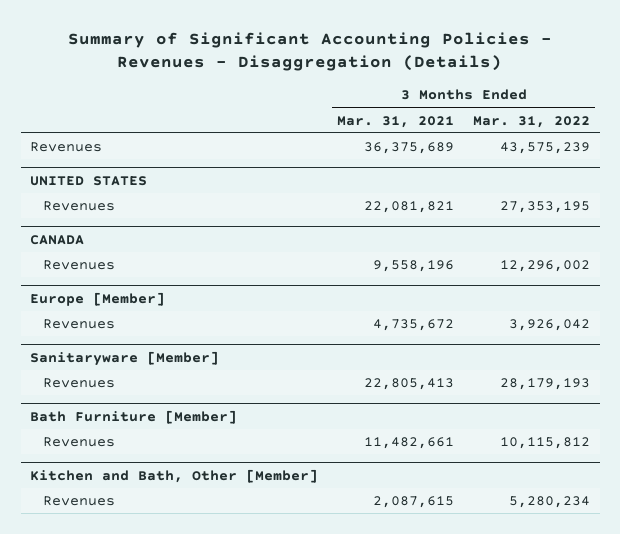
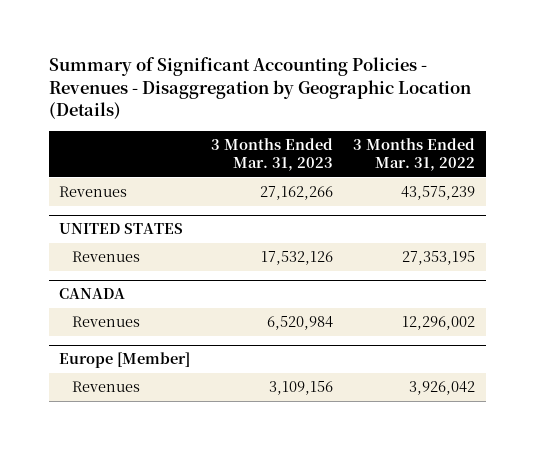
[68,31,553,72] Summary of Significant Accounting Policies - Revenues - Disaggregation (Details) -> [48,57,471,120] Summary of Significant Accounting Policies - Revenues - Disaggregation by Geographic Location (Details)
[337,115,455,128] Mar. 31, 2021 -> none
none -> [210,137,333,172] 3 Months Ended Mar. 31, 2023
[30,350,220,366] Sanitaryware [Member] -> none
[42,378,115,389] Revenues -> none
[30,409,238,424] Bath Furniture [Member] -> none
[42,437,115,448] Revenues -> none
[30,468,319,483] Kitchen and Bath, Other [Member] -> none
[42,496,115,507] Revenues -> none

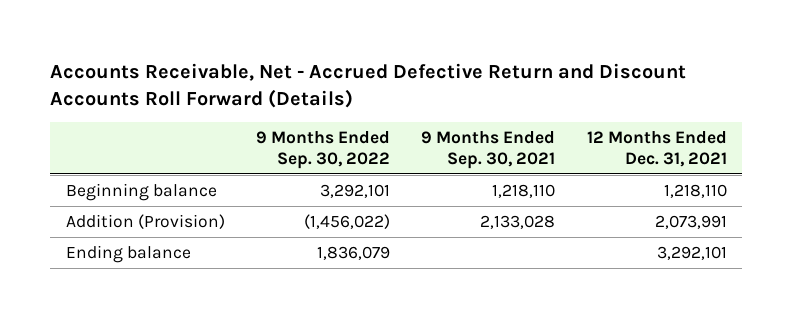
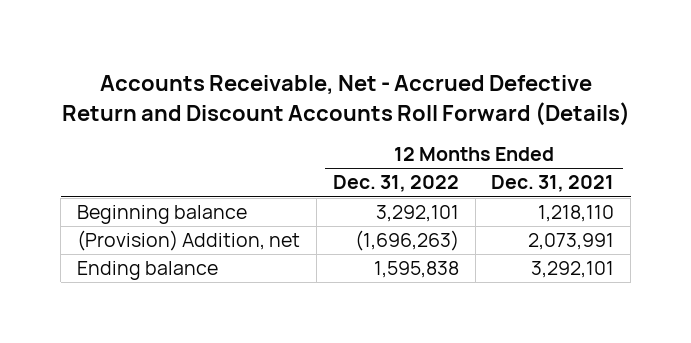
[256,131,391,169] 9 Months Ended Sep. 30, 2022 -> none
[421,131,556,169] 9 Months Ended Sep. 30, 2021 -> none
none -> [332,175,459,193] Dec. 31, 2022
[66,213,226,229] Addition (Provision) -> [77,230,301,252] (Provision) Addition, net

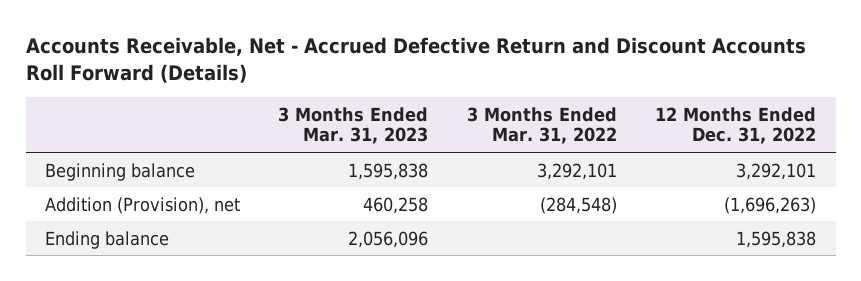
[491,175,615,193] Dec. 31, 2021 -> none
none -> [278,106,429,145] 3 Months Ended Mar. 31, 2023
none -> [466,106,617,145] 3 Months Ended Mar. 31, 2022
[77,230,301,252] (Provision) Addition, net -> [44,196,240,214] Addition (Provision), net

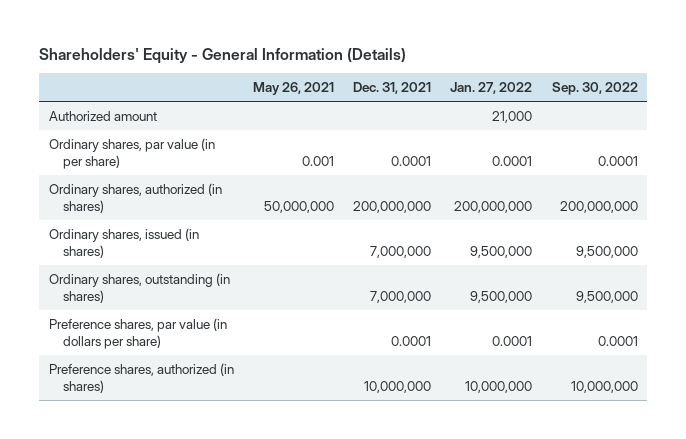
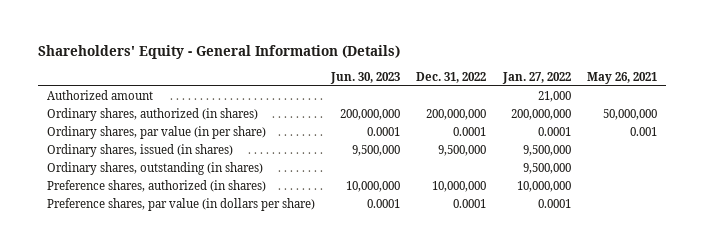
[353,82,432,95] Dec. 31, 2021 -> none
[551,82,638,96] Sep. 30, 2022 -> none
none -> [329,72,400,85] Jun. 30, 2023
none -> [416,72,487,84] Dec. 31, 2022
[48,137,215,169] Ordinary shares, par value (in per share) -> [46,126,266,140] Ordinary shares, par value (in per share)
[48,317,227,349] Preference shares, par value (in dollars per share) -> [46,198,315,212] Preference shares, par value (in dollars per share)

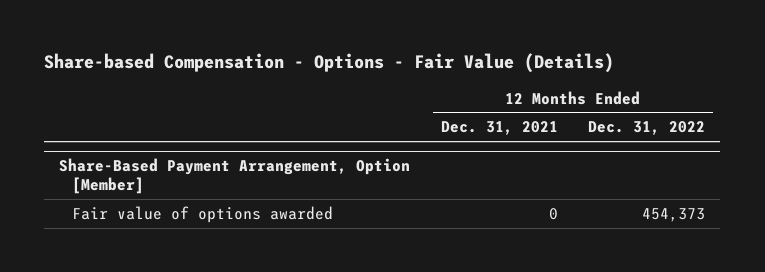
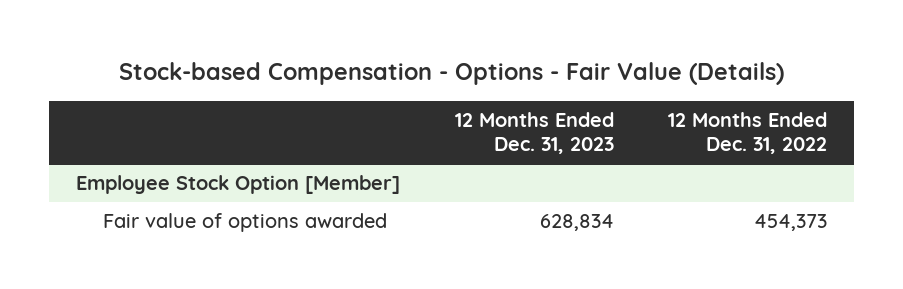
[44,53,615,74] Share-based Compensation - Options - Fair Value (Details) -> [118,62,784,86] Stock-based Compensation - Options - Fair Value (Details)
[440,121,558,136] Dec. 31, 2021 -> none
none -> [454,111,614,155] 12 Months Ended Dec. 31, 2023
[59,158,411,195] Share-Based Payment Arrangement, Option [Member] -> [76,175,401,195] Employee Stock Option [Member]

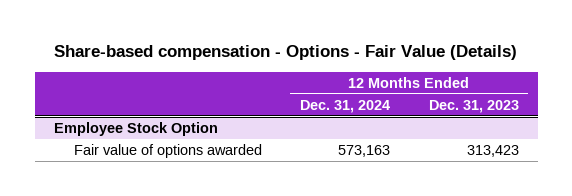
[118,62,784,86] Stock-based Compensation - Options - Fair Value (Details) -> [54,45,518,61] Share-based compensation - Options - Fair Value (Details)
[668,111,828,155] 12 Months Ended Dec. 31, 2022 -> none
none -> [300,99,391,113] Dec. 31, 2024
[76,175,401,195] Employee Stock Option [Member] -> [53,122,218,137] Employee Stock Option
[539,214,614,232] 628,834 -> [466,145,519,158] 313,423

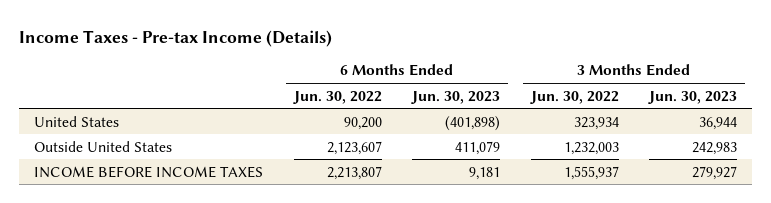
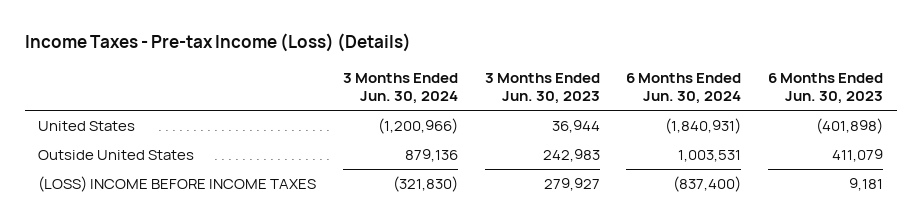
[18,29,332,47] Income Taxes - Pre-tax Income (Details) -> [24,33,411,53] Income Taxes - Pre-tax Income (Loss) (Details)
[292,90,382,104] Jun. 30, 2022 -> none
[529,90,619,104] Jun. 30, 2022 -> none
none -> [342,73,458,105] 3 Months Ended Jun. 30, 2024
none -> [626,73,742,105] 6 Months Ended Jun. 30, 2024
[34,165,264,178] INCOME BEFORE INCOME TAXES -> [38,176,317,193] (LOSS) INCOME BEFORE INCOME TAXES

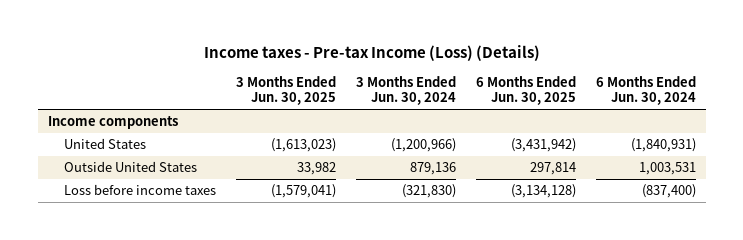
[24,33,411,53] Income Taxes - Pre-tax Income (Loss) (Details) -> [203,44,540,61] Income taxes - Pre-tax Income (Loss) (Details)
[484,73,600,105] 3 Months Ended Jun. 30, 2023 -> none
[768,73,884,105] 6 Months Ended Jun. 30, 2023 -> none
none -> [235,75,336,106] 3 Months Ended Jun. 30, 2025
none -> [475,75,576,106] 6 Months Ended Jun. 30, 2025
none -> [47,116,178,130] Income components
[38,176,317,193] (LOSS) INCOME BEFORE INCOME TAXES -> [63,184,216,196] Loss before income taxes

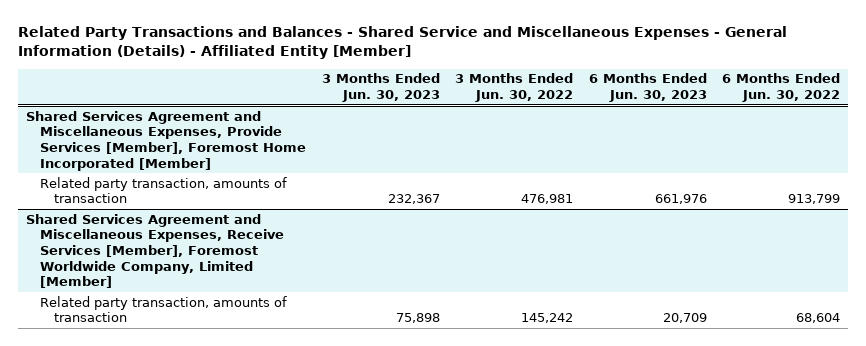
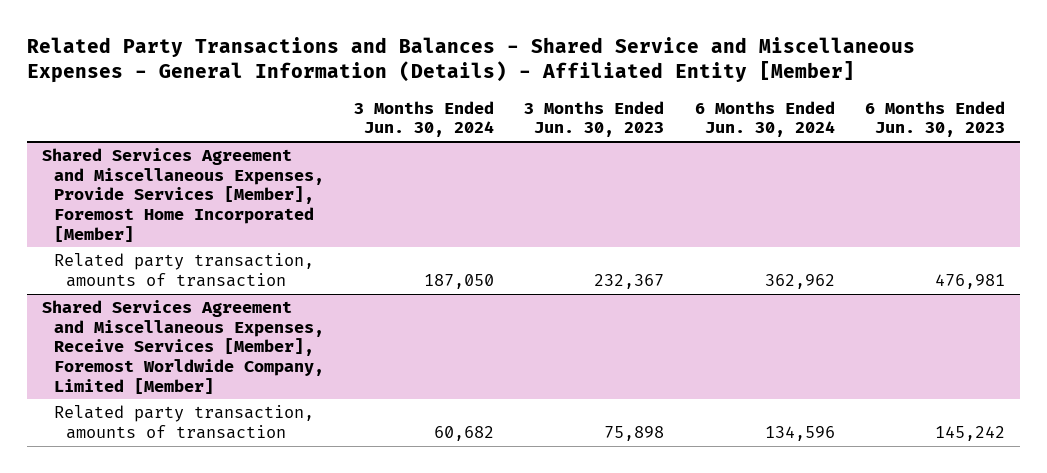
[455,73,574,103] 3 Months Ended Jun. 30, 2022 -> none
[722,73,841,103] 6 Months Ended Jun. 30, 2022 -> none
none -> [354,100,495,138] 3 Months Ended Jun. 30, 2024
none -> [694,100,835,138] 6 Months Ended Jun. 30, 2024
[654,194,707,205] 661,976 -> [934,273,1005,289] 476,981
[662,313,707,324] 20,709 -> [934,425,1005,441] 145,242

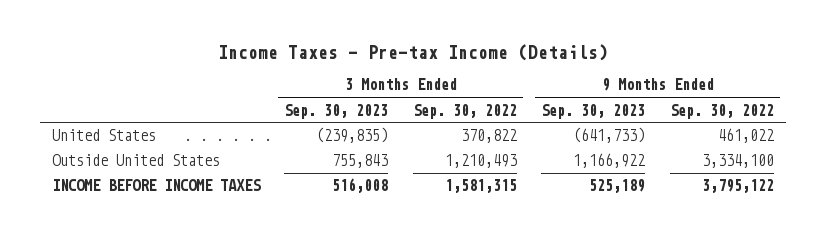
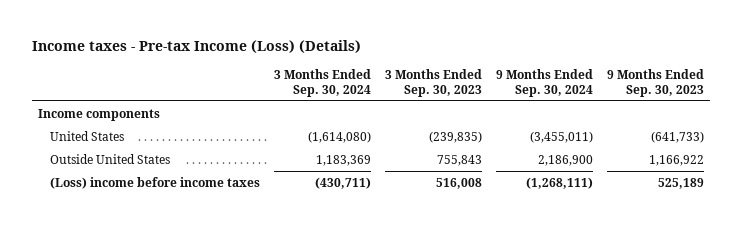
[217,44,608,62] Income Taxes - Pre-tax Income (Details) -> [31,39,361,53] Income taxes - Pre-tax Income (Loss) (Details)
[412,103,517,119] Sep. 30, 2022 -> none
[669,103,774,119] Sep. 30, 2022 -> none
none -> [273,68,371,97] 3 Months Ended Sep. 30, 2024
none -> [495,68,593,97] 9 Months Ended Sep. 30, 2024
none -> [38,108,161,121] Income components
[52,179,262,192] INCOME BEFORE INCOME TAXES -> [50,176,261,189] (Loss) income before income taxes

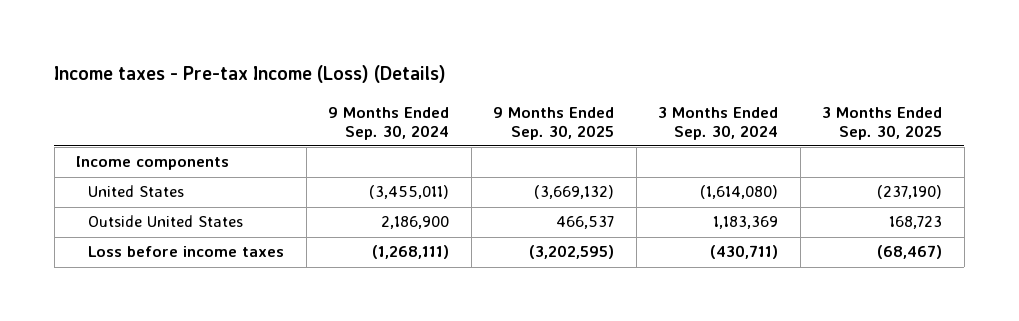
[384,68,482,97] 3 Months Ended Sep. 30, 2023 -> none
[606,68,704,97] 9 Months Ended Sep. 30, 2023 -> none
none -> [493,106,615,140] 9 Months Ended Sep. 30, 2025
none -> [822,106,943,140] 3 Months Ended Sep. 30, 2025
[50,176,261,189] (Loss) income before income taxes -> [88,246,285,258] Loss before income taxes

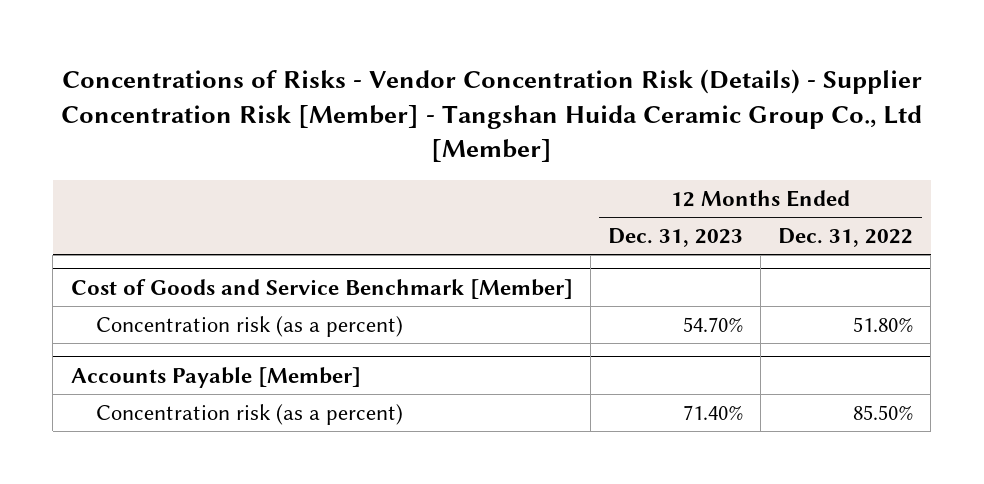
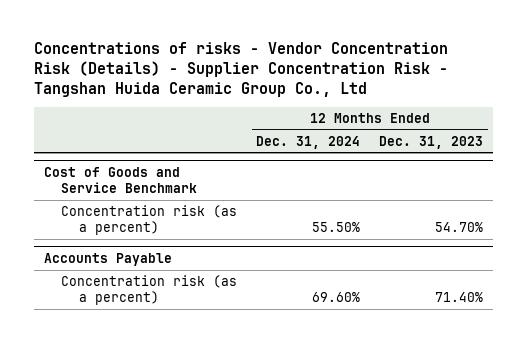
[60,68,922,163] Concentrations of Risks - Vendor Concentration Risk (Details) - Supplier Concentration Risk [Member] - Tangshan Huida Ceramic Group Co., Ltd [Member] -> [34,42,449,98] Concentrations of risks - Vendor Concentration Risk (Details) - Supplier Concentration Risk - Tangshan Huida Ceramic Group Co., Ltd
[778,227,914,247] Dec. 31, 2022 -> none
none -> [256,135,361,149] Dec. 31, 2024
[70,278,573,299] Cost of Goods and Service Benchmark [Member] -> [43,167,198,193] Cost of Goods and Service Benchmark
[70,366,361,388] Accounts Payable [Member] -> [43,253,172,267] Accounts Payable

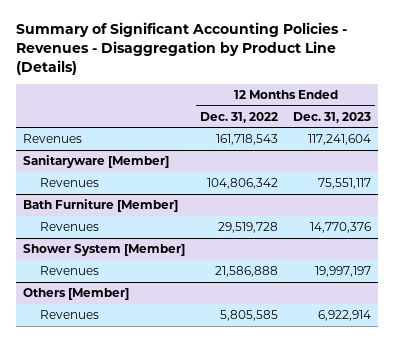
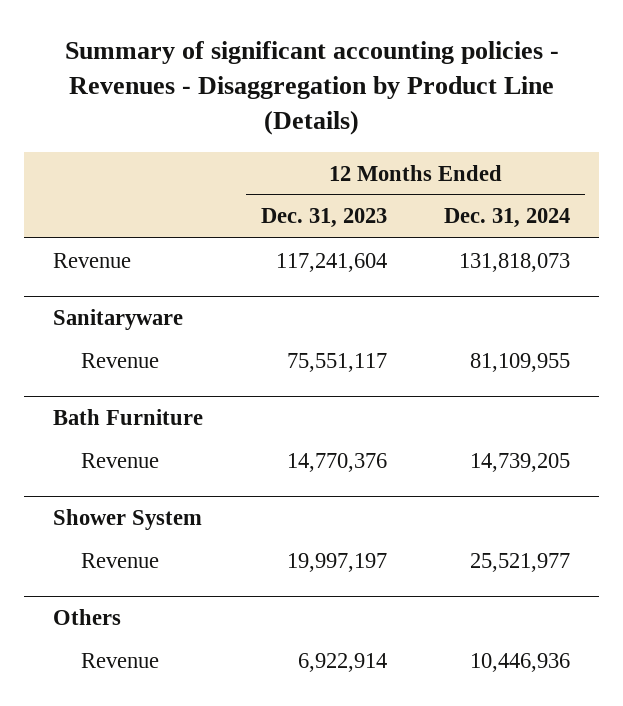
[15,22,347,75] Summary of Significant Accounting Policies - Revenues - Disaggregation by Product Line (Details) -> [64,40,559,136] Summary of significant accounting policies - Revenues - Disaggregation by Product Line (Details)
[200,111,279,123] Dec. 31, 2022 -> none
none -> [444,208,571,229] Dec. 31, 2024
[23,134,83,144] Revenues -> [52,252,131,268] Revenue
[23,155,170,169] Sanitaryware [Member] -> [52,308,183,330] Sanitaryware
[40,178,100,188] Revenues -> [81,352,160,368] Revenue
[23,199,179,213] Bath Furniture [Member] -> [52,408,203,425] Bath Furniture
[40,222,100,232] Revenues -> [81,452,160,468] Revenue
[23,244,186,257] Shower System [Member] -> [52,508,202,530] Shower System
[40,266,100,276] Revenues -> [81,552,160,568] Revenue
[23,288,130,301] Others [Member] -> [52,608,121,625] Others
[40,310,100,320] Revenues -> [81,652,160,668] Revenue

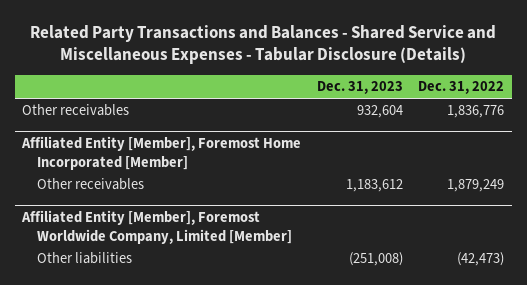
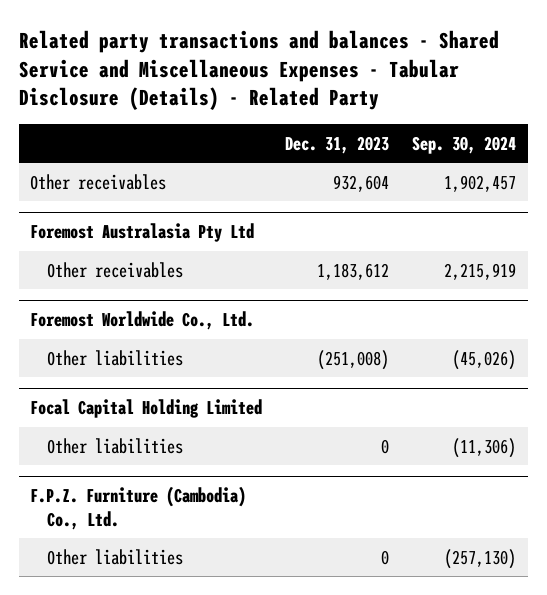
[30,24,497,65] Related Party Transactions and Balances - Shared Service and Miscellaneous Expenses - Tabular Disclosure (Details) -> [18,29,499,111] Related party transactions and balances - Shared Service and Miscellaneous Expenses - Tabular Disclosure (Details) - Related Party
[418,81,505,95] Dec. 31, 2022 -> none
none -> [412,135,517,154] Sep. 30, 2024
[21,135,302,170] Affiliated Entity [Member], Foremost Home Incorporated [Member] -> none
none -> [30,223,255,243] Foremost Australasia Pty Ltd
[21,209,292,244] Affiliated Entity [Member], Foremost Worldwide Company, Limited [Member] -> none
none -> [30,311,255,331] Foremost Worldwide Co., Ltd.
none -> [30,399,263,419] Focal Capital Holding Limited
none -> [47,437,184,454] Other liabilities
none -> [30,486,247,530] F.P.Z. Furniture (Cambodia) Co., Ltd.
none -> [47,548,184,565] Other liabilities

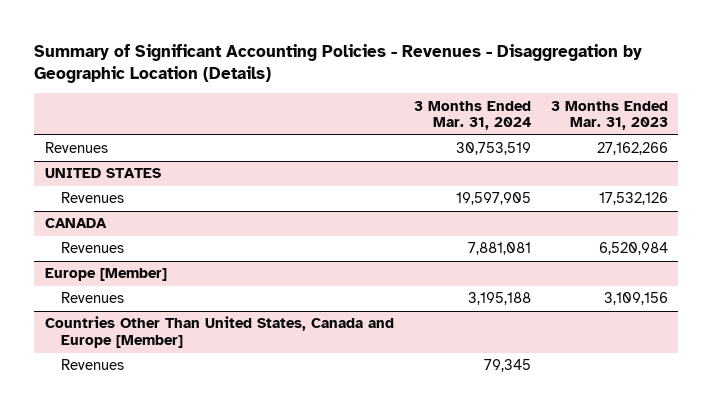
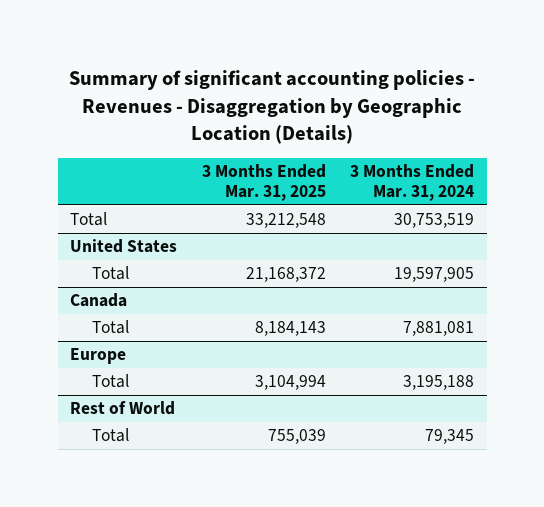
[34,43,643,83] Summary of Significant Accounting Policies - Revenues - Disaggregation by Geographic Location (Details) -> [69,70,476,145] Summary of significant accounting policies - Revenues - Disaggregation by Geographic Location (Details)
[551,100,669,131] 3 Months Ended Mar. 31, 2023 -> none
none -> [201,163,326,202] 3 Months Ended Mar. 31, 2025
[44,142,108,154] Revenues -> [70,212,108,227] Total
[44,168,161,179] UNITED STATES -> [70,239,178,254] United States
[61,192,125,204] Revenues -> [92,266,130,281] Total
[44,218,107,229] CANADA -> [70,293,128,308] Canada
[61,242,125,254] Revenues -> [92,320,130,335] Total
[44,268,167,282] Europe [Member] -> [70,348,127,365] Europe
[61,292,125,304] Revenues -> [92,374,130,389] Total
[44,316,394,348] Countries Other Than United States, Canada and Europe [Member] -> [70,401,176,416] Rest of World
[61,359,125,371] Revenues -> [92,428,130,443] Total

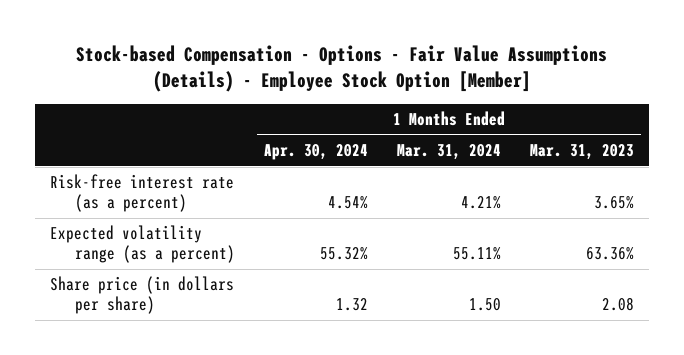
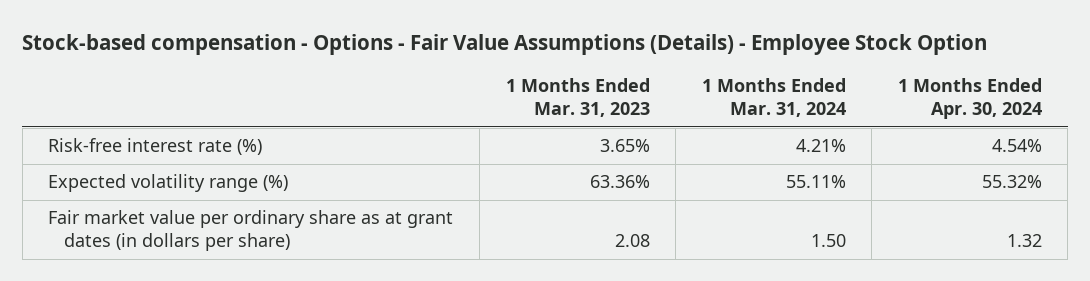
[75,45,607,93] Stock-based Compensation - Options - Fair Value Assumptions (Details) - Employee Stock Option [Member] -> [22,34,988,56] Stock-based compensation - Options - Fair Value Assumptions (Details) - Employee Stock Option
[49,174,234,213] Risk-free interest rate (as a percent) -> [48,138,263,156] Risk-free interest rate (%)
[49,225,236,264] Expected volatility range (as a percent) -> [48,174,289,193] Expected volatility range (%)
[49,276,234,315] Share price (in dollars per share) -> [48,210,454,252] Fair market value per ordinary share as at grant dates (in dollars per share)

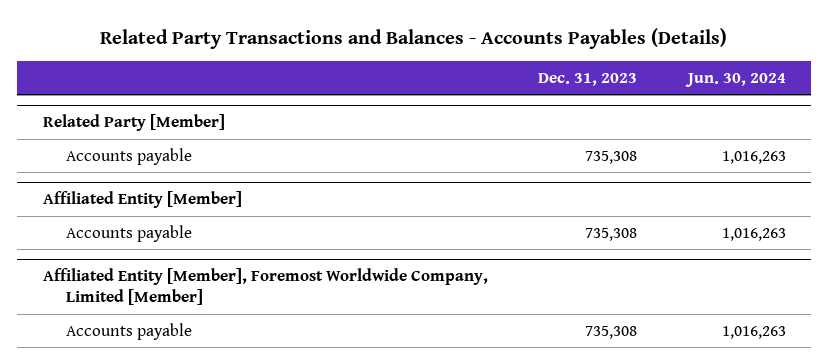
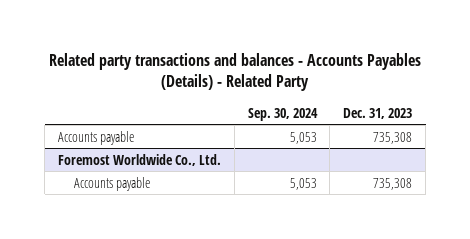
[100,27,728,49] Related Party Transactions and Balances - Accounts Payables (Details) -> [49,52,422,92] Related party transactions and balances - Accounts Payables (Details) - Related Party
[684,72,786,87] Jun. 30, 2024 -> none
none -> [247,107,318,121] Sep. 30, 2024
[42,114,225,132] Related Party [Member] -> none
[42,191,242,209] Affiliated Entity [Member] -> none
[65,224,192,242] Accounts payable -> none
[42,268,488,306] Affiliated Entity [Member], Foremost Worldwide Company, Limited [Member] -> none
none -> [57,153,221,166] Foremost Worldwide Co., Ltd.

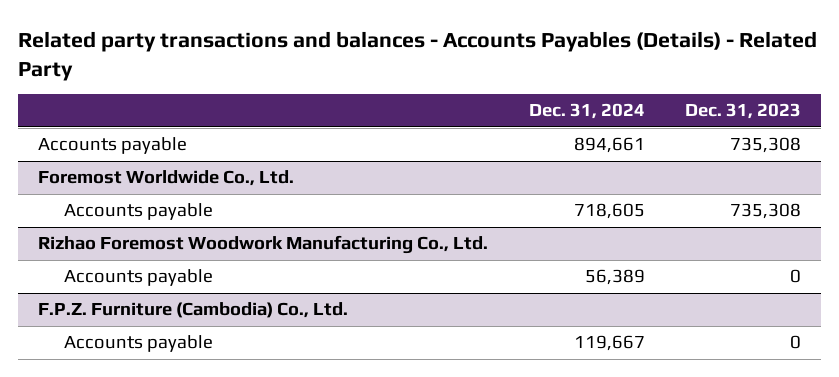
[247,107,318,121] Sep. 30, 2024 -> none
none -> [528,103,645,120] Dec. 31, 2024
none -> [38,235,489,255] Rizhao Foremost Woodwork Manufacturing Co., Ltd.
none -> [63,269,213,287] Accounts payable
none -> [38,302,349,319] F.P.Z. Furniture (Cambodia) Co., Ltd.
none -> [63,335,213,353] Accounts payable

